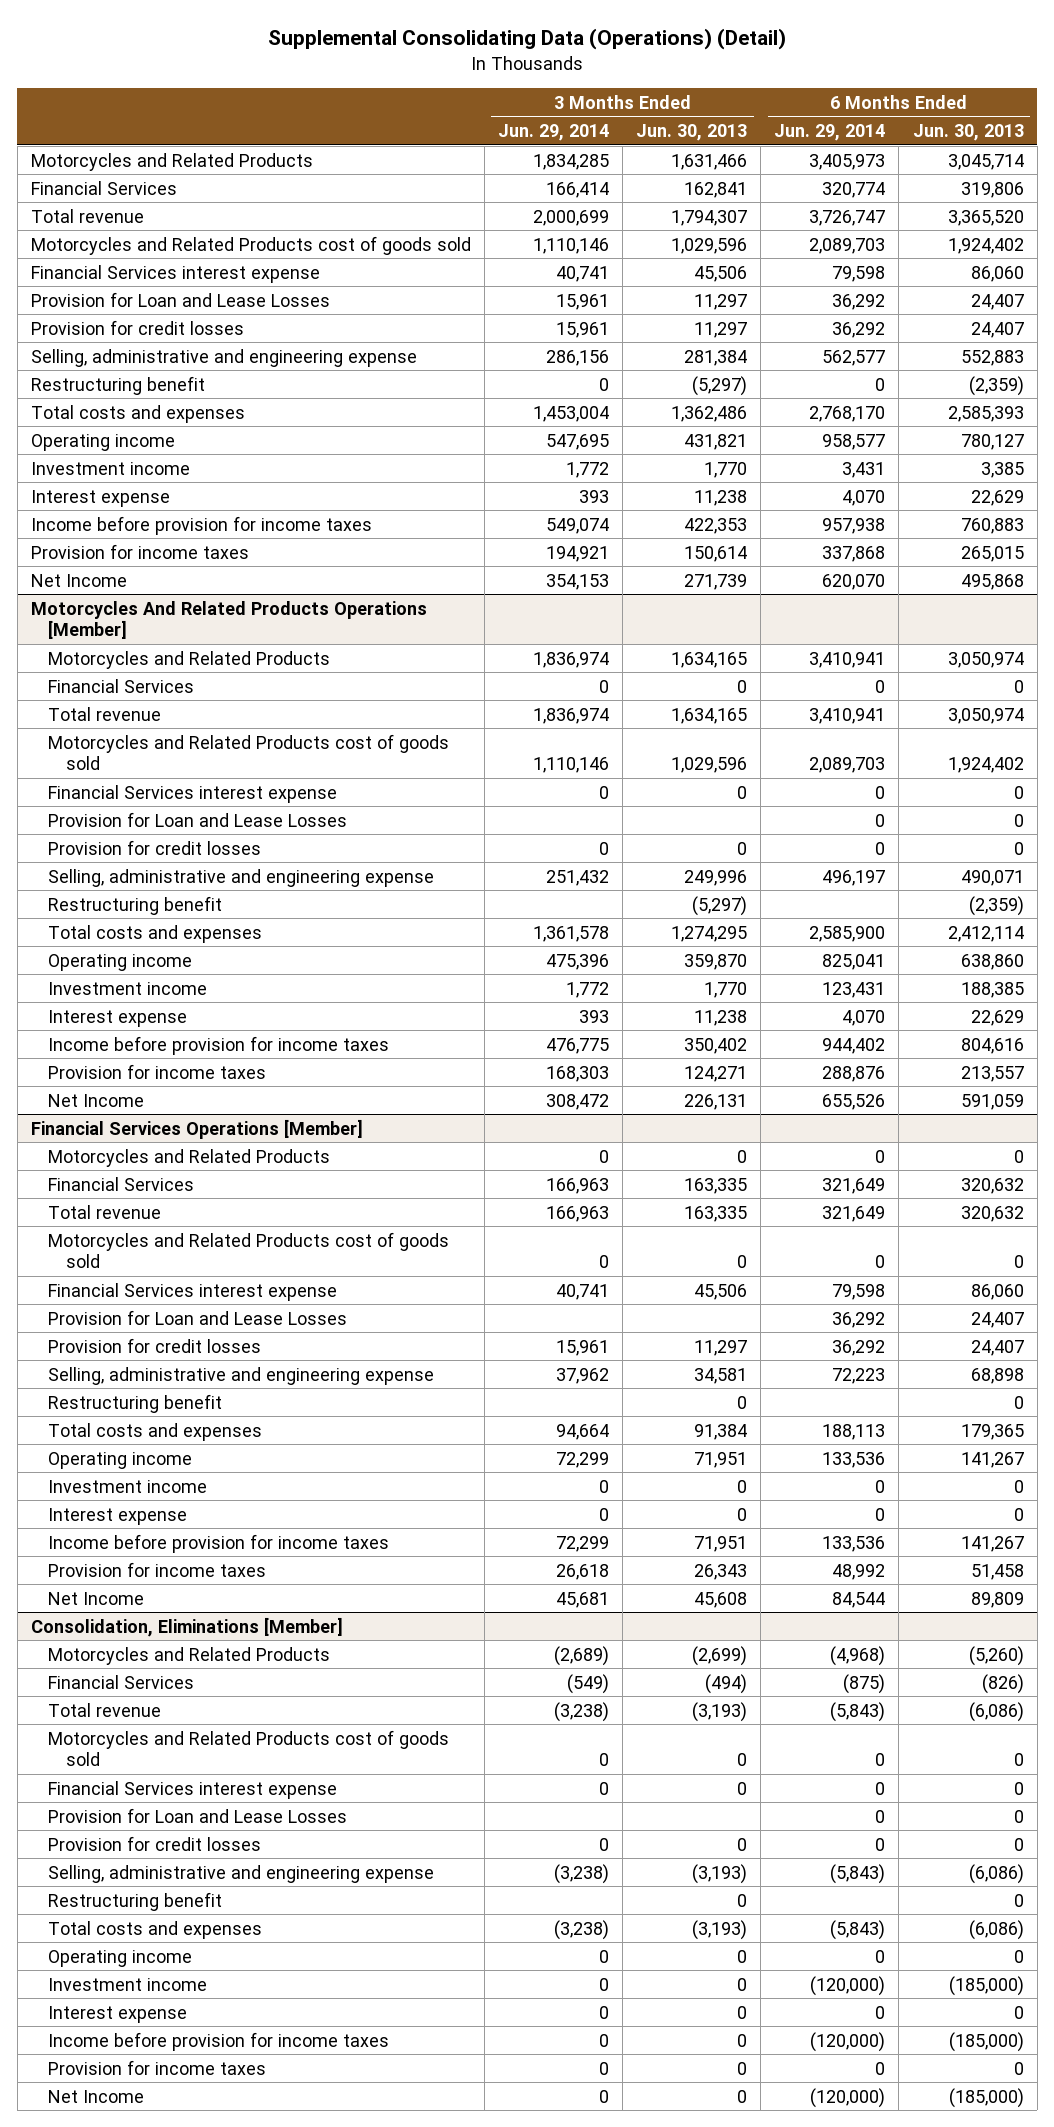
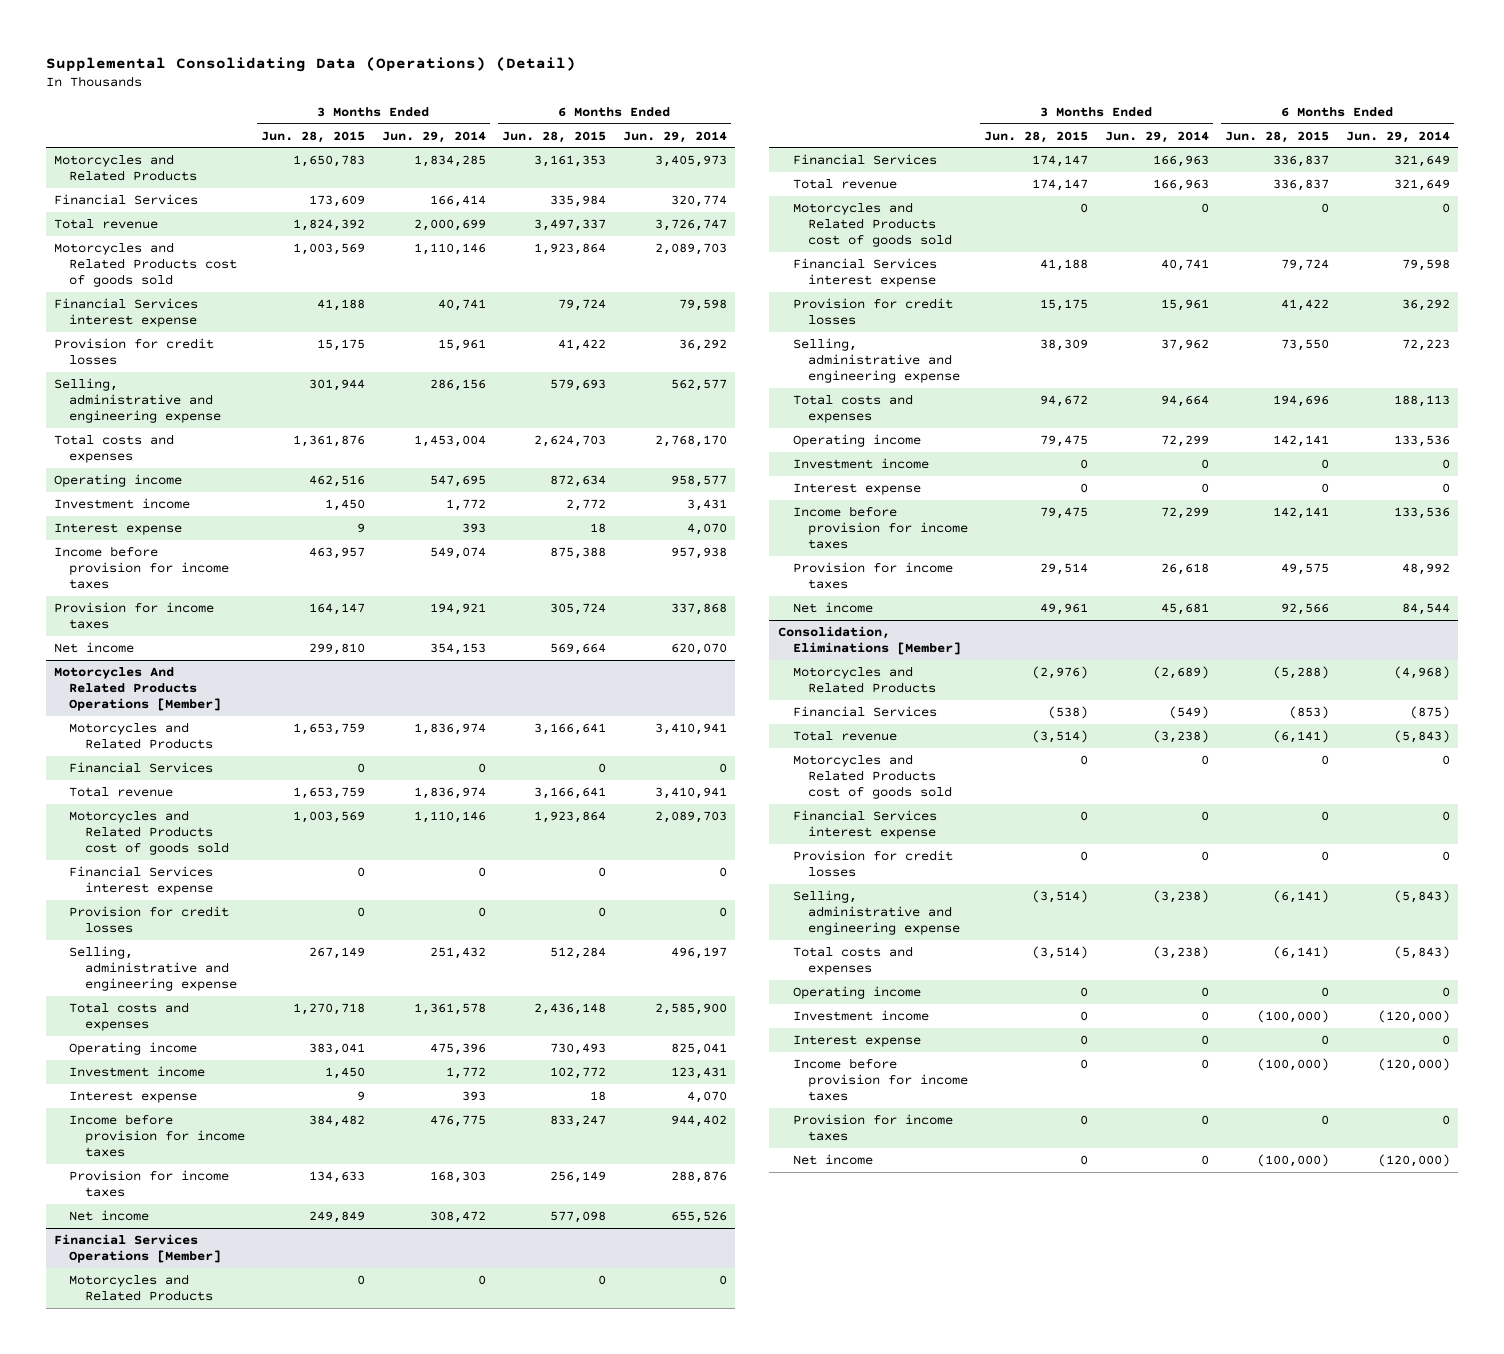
[636,124,748,142] Jun. 30, 2013 -> none
[912,124,1024,142] Jun. 30, 2013 -> none
none -> [261,130,366,143] Jun. 28, 2015
none -> [502,130,607,143] Jun. 28, 2015
[30,291,330,307] Provision for Loan and Lease Losses -> none
[30,375,205,395] Restructuring benefit -> none
[30,573,127,587] Net Income -> [54,641,135,653] Net income
[48,811,348,827] Provision for Loan and Lease Losses -> none
[48,895,223,915] Restructuring benefit -> none
[48,1093,145,1107] Net Income -> [69,1209,150,1221] Net income
[48,1309,348,1325] Provision for Loan and Lease Losses -> none
[48,1393,223,1413] Restructuring benefit -> none
[48,1591,145,1605] Net Income -> [792,601,873,613] Net income
[48,1807,348,1823] Provision for Loan and Lease Losses -> none
[48,1891,223,1911] Restructuring benefit -> none
[48,2089,145,2103] Net Income -> [792,1153,873,1165] Net income

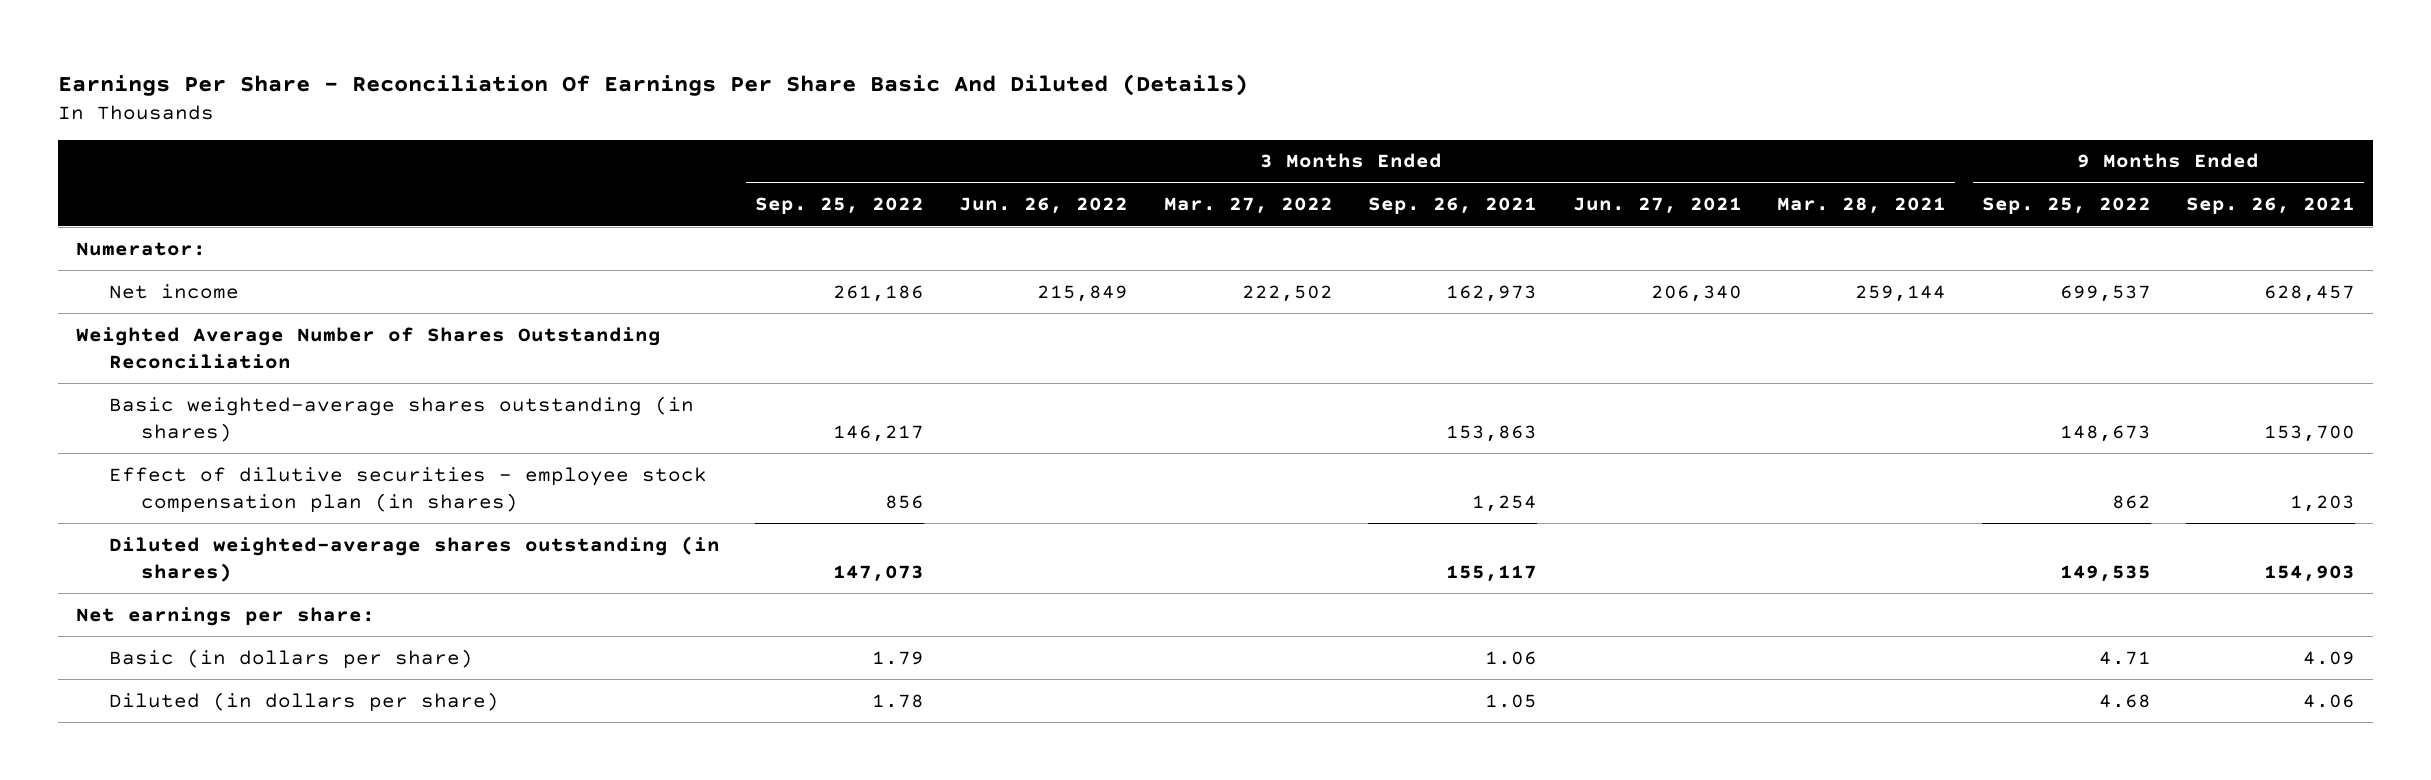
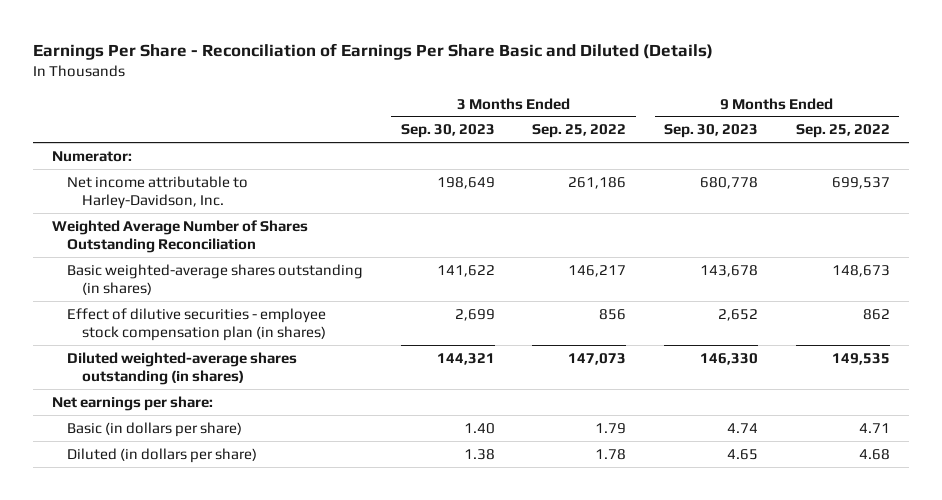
[58,73,1249,96] Earnings Per Share - Reconciliation Of Earnings Per Share Basic And Diluted (Details) -> [33,43,714,61] Earnings Per Share - Reconciliation of Earnings Per Share Basic and Diluted (Details)
[959,197,1129,215] Jun. 26, 2022 -> none
[1163,197,1333,215] Mar. 27, 2022 -> none
[1368,197,1538,215] Sep. 26, 2021 -> none
[1572,197,1742,215] Jun. 27, 2021 -> none
[1777,197,1947,215] Mar. 28, 2021 -> none
[2186,197,2356,215] Sep. 26, 2021 -> none
none -> [400,124,495,139] Sep. 30, 2023
none -> [664,124,759,139] Sep. 30, 2023
[108,283,239,299] Net income -> [66,175,248,209] Net income attributable to Harley-Davidson, Inc.

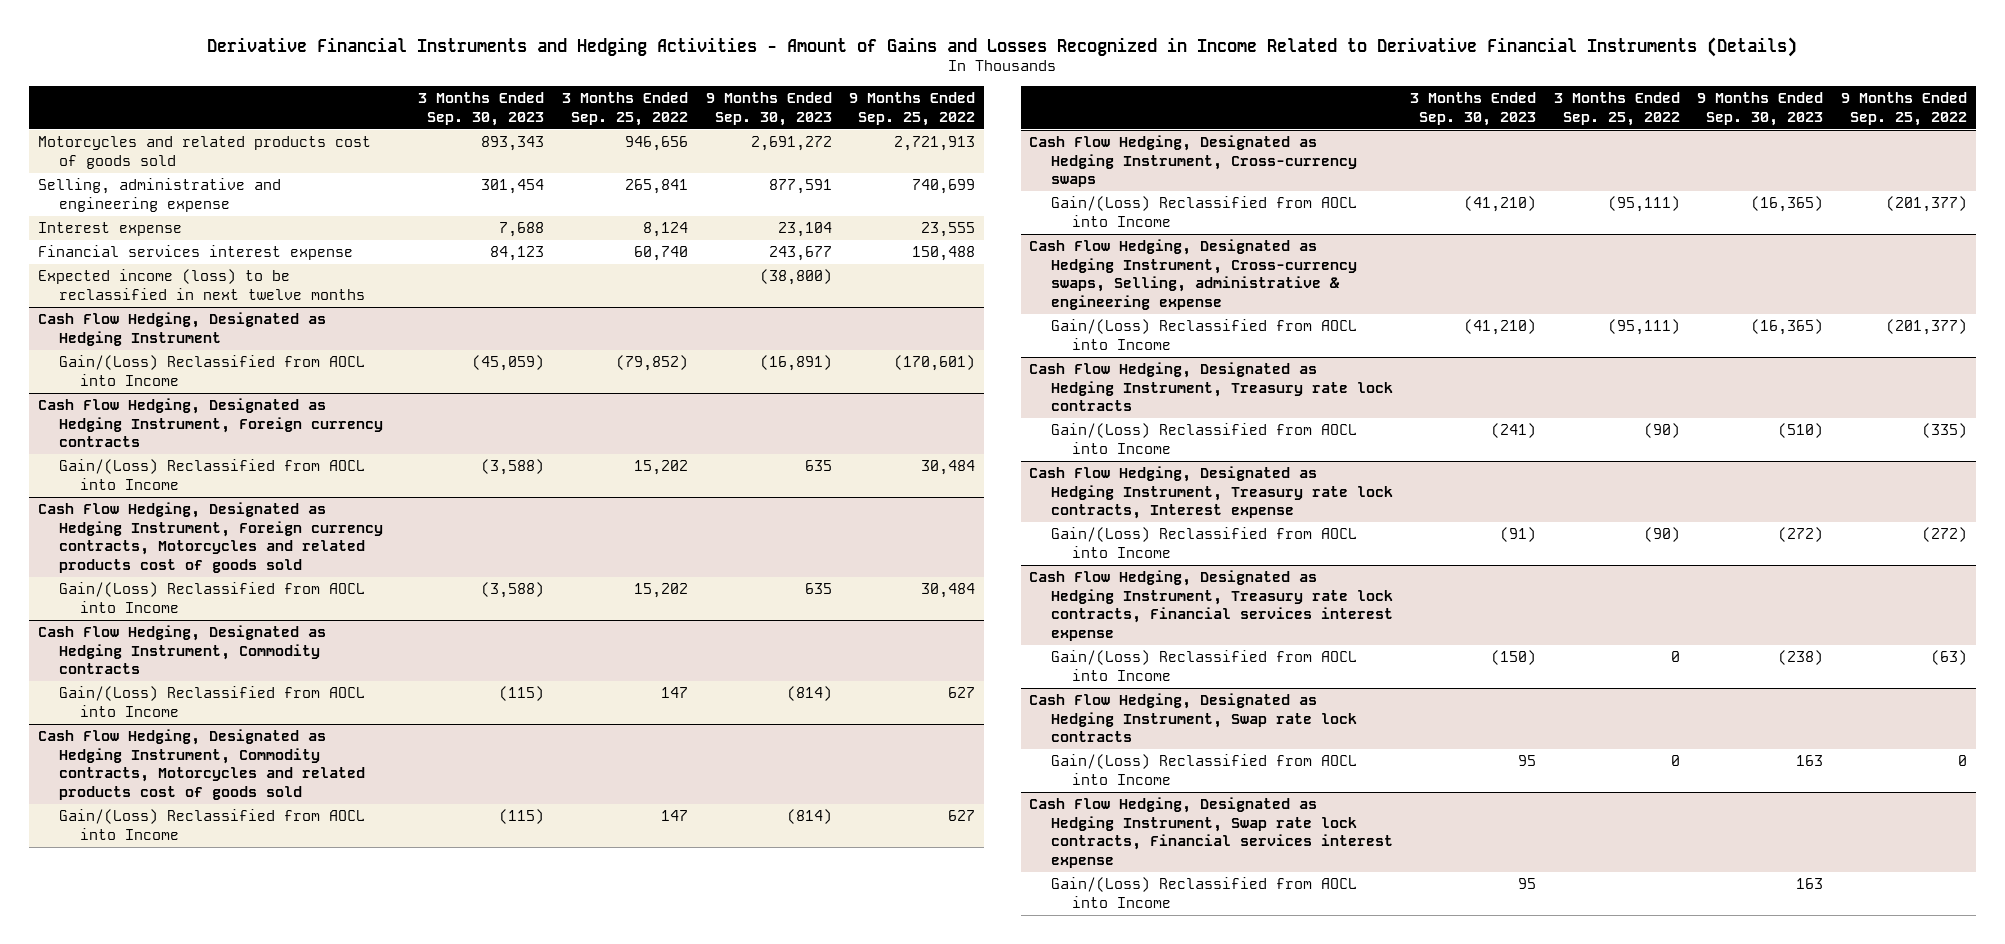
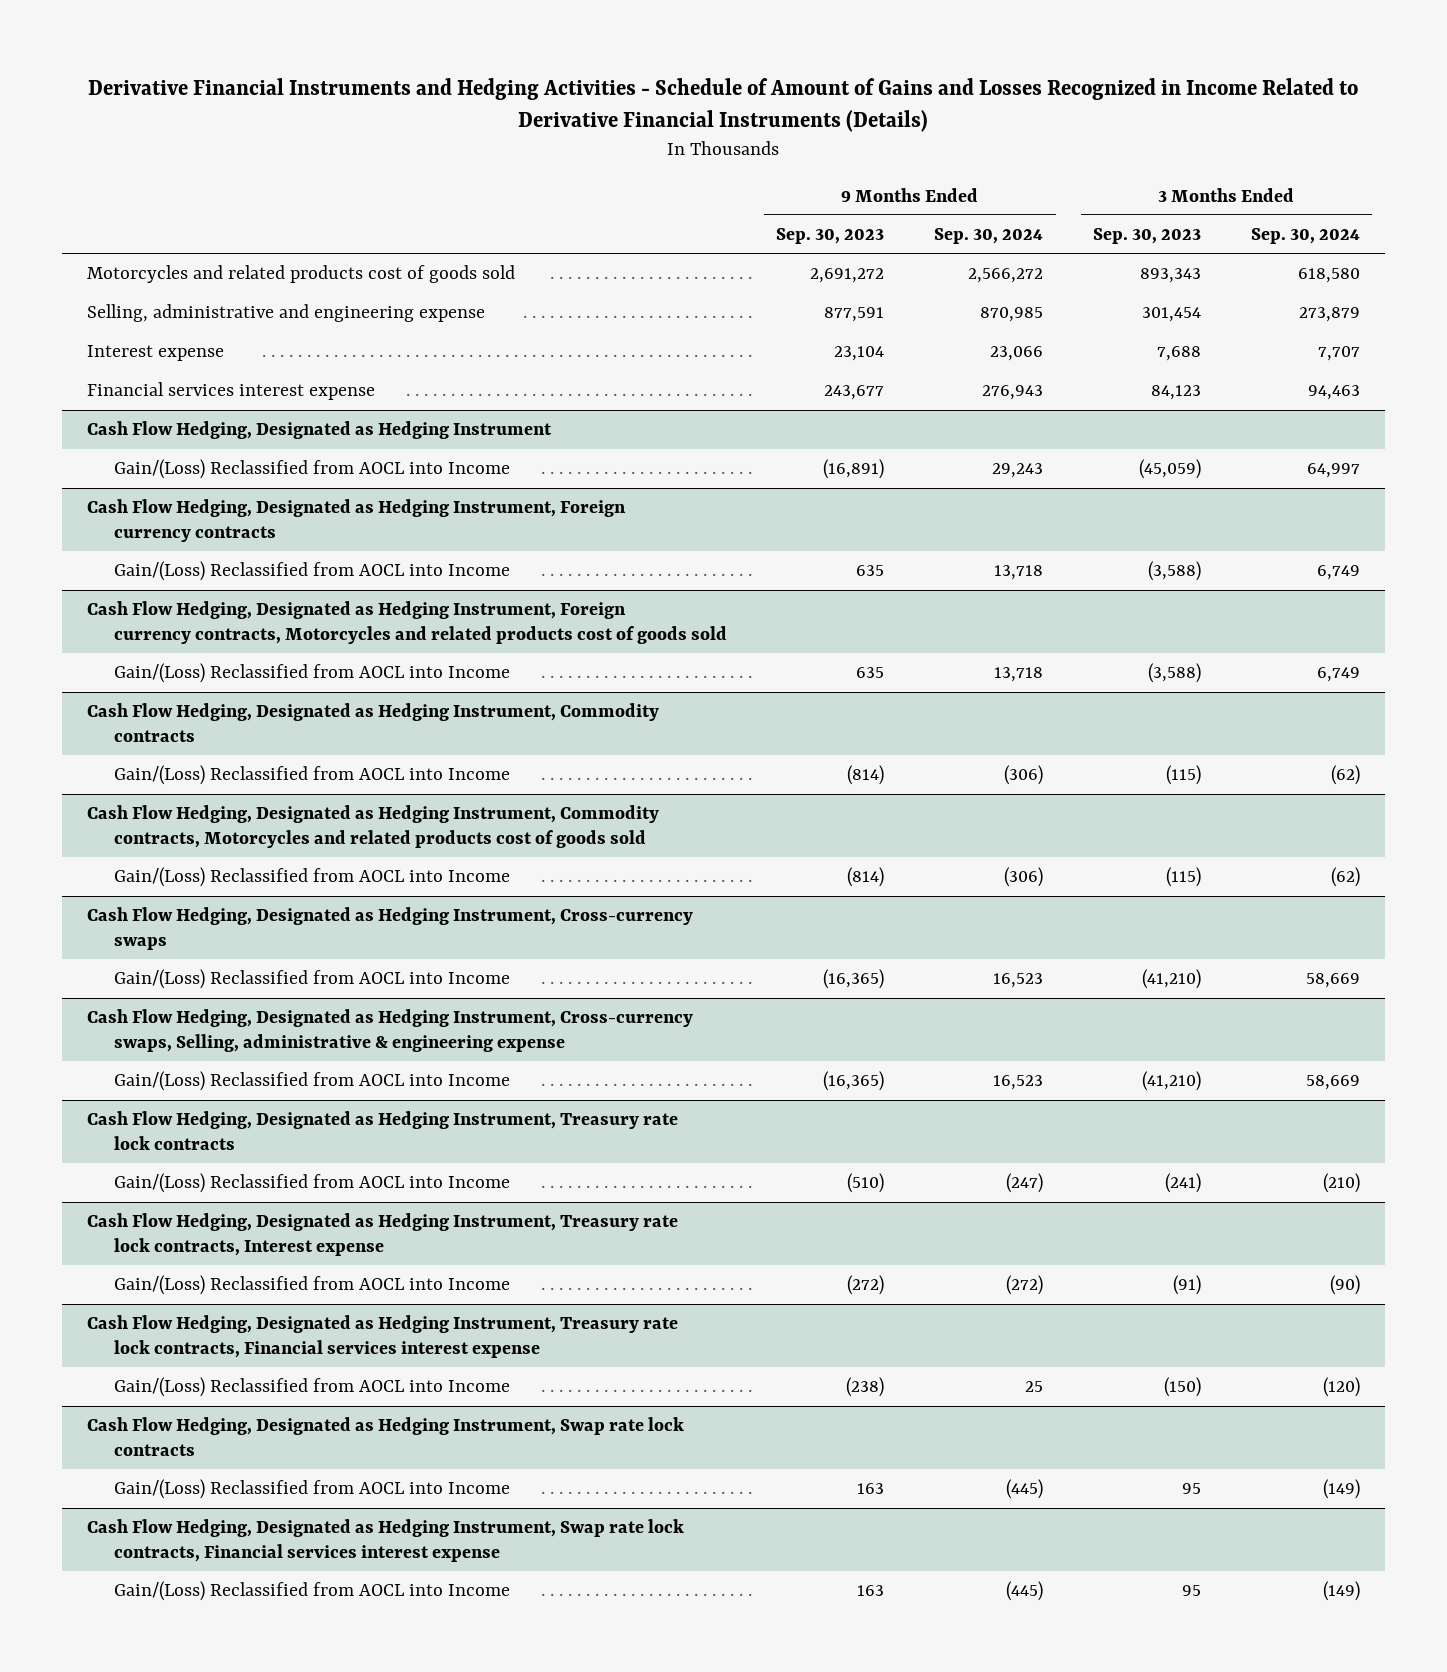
[207,36,1798,57] Derivative Financial Instruments and Hedging Activities - Amount of Gains and Losses Recognized in Income Related to Derivative Financial Instruments (Details) -> [88,77,1359,133] Derivative Financial Instruments and Hedging Activities - Schedule of Amount of Gains and Losses Recognized in Income Related to Derivative Financial Instruments (Details)
[562,92,689,126] 3 Months Ended Sep. 25, 2022 -> none
[849,92,976,126] 9 Months Ended Sep. 25, 2022 -> none
none -> [934,228,1044,245] Sep. 30, 2024
none -> [1250,228,1360,245] Sep. 30, 2024
[37,269,365,300] Expected income (loss) to be reclassified in next twelve months -> none

